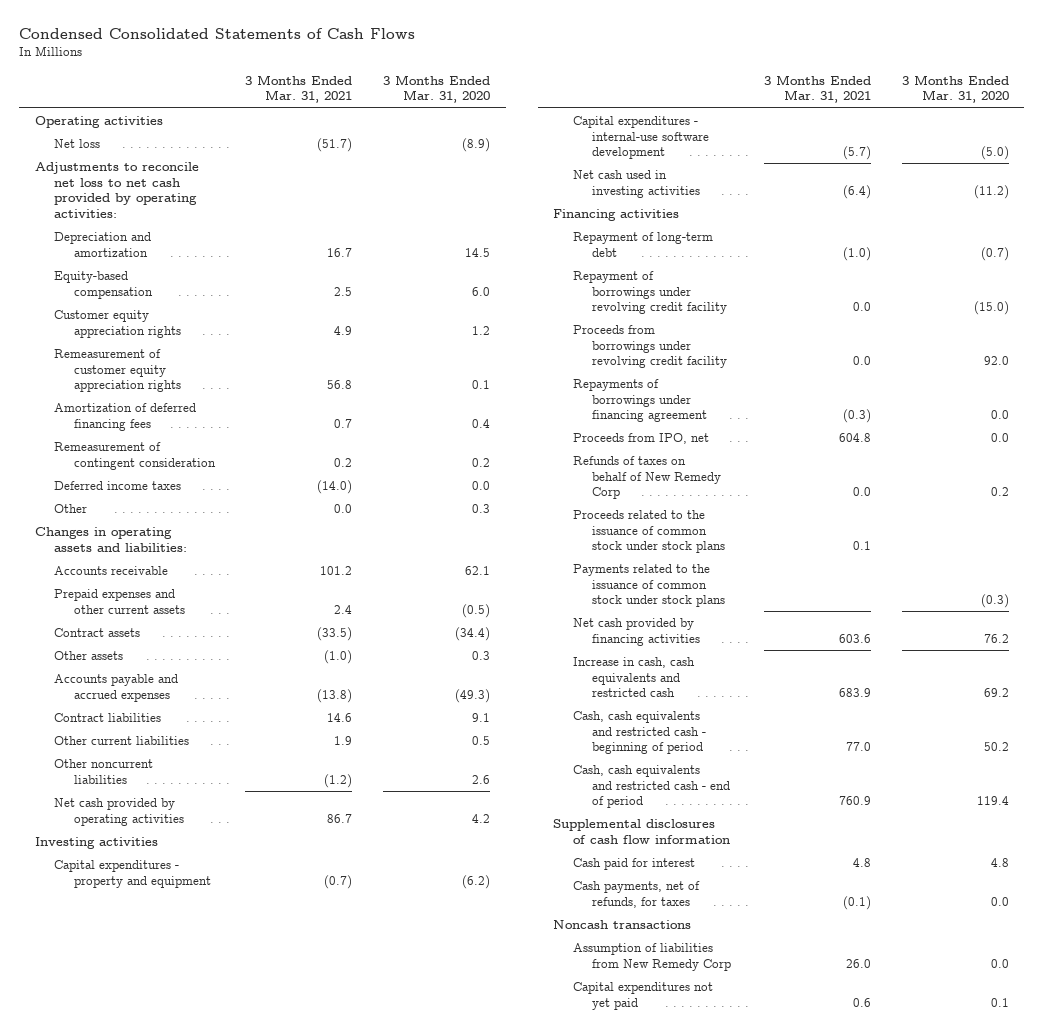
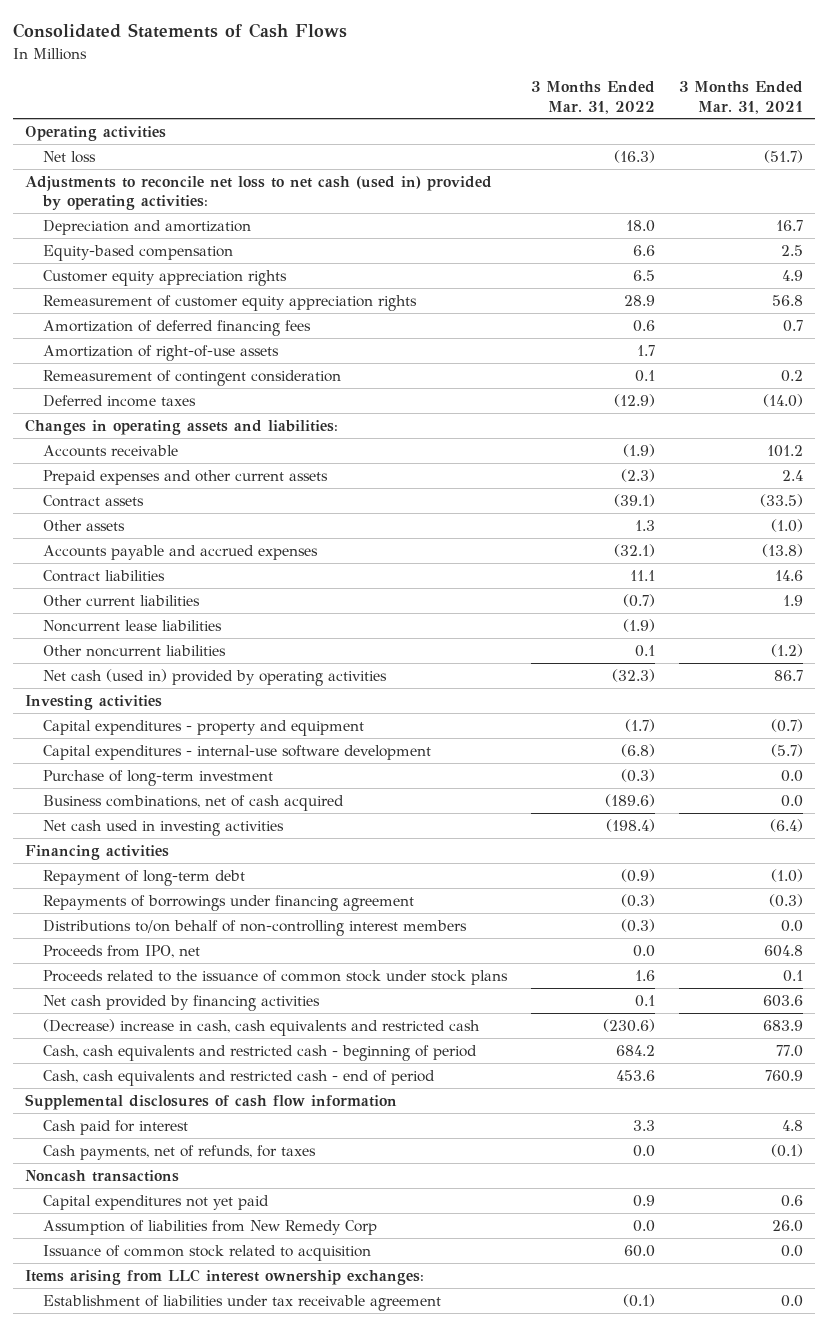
[19,27,416,39] Condensed Consolidated Statements of Cash Flows -> [13,23,348,39] Consolidated Statements of Cash Flows
[383,74,491,104] 3 Months Ended Mar. 31, 2020 -> none
none -> [531,80,656,114] 3 Months Ended Mar. 31, 2022
[34,162,199,218] Adjustments to reconcile net loss to net cash provided by operating activities: -> [25,175,493,211] Adjustments to reconcile net loss to net cash (used in) provided by operating activities:
none -> [43,344,280,361] Amortization of right-of-use assets
[54,504,88,514] Other -> none
none -> [43,619,223,632] Noncurrent lease liabilities
[54,798,184,826] Net cash provided by operating activities -> [43,668,388,686] Net cash (used in) provided by operating activities
none -> [43,769,274,786] Purchase of long-term investment
none -> [43,794,345,811] Business combinations, net of cash acquired
[572,271,728,315] Repayment of borrowings under revolving credit facility -> none
[572,325,728,369] Proceeds from borrowings under revolving credit facility -> none
none -> [43,919,468,936] Distributions to/on behalf of non-controlling interest members
[572,456,722,500] Refunds of taxes on behalf of New Remedy Corp -> none
[572,564,726,608] Payments related to the issuance of common stock under stock plans -> none
[572,657,695,698] Increase in cash, cash equivalents and restricted cash -> [43,1018,481,1036] (Decrease) increase in cash, cash equivalents and restricted cash
[572,943,732,971] Assumption of liabilities from New Remedy Corp -> [43,1219,378,1235] Assumption of liabilities from New Remedy Corp
none -> [43,1244,372,1261] Issuance of common stock related to acquisition
none -> [25,1268,425,1285] Items arising from LLC interest ownership exchanges:
none -> [43,1294,442,1311] Establishment of liabilities under tax receivable agreement

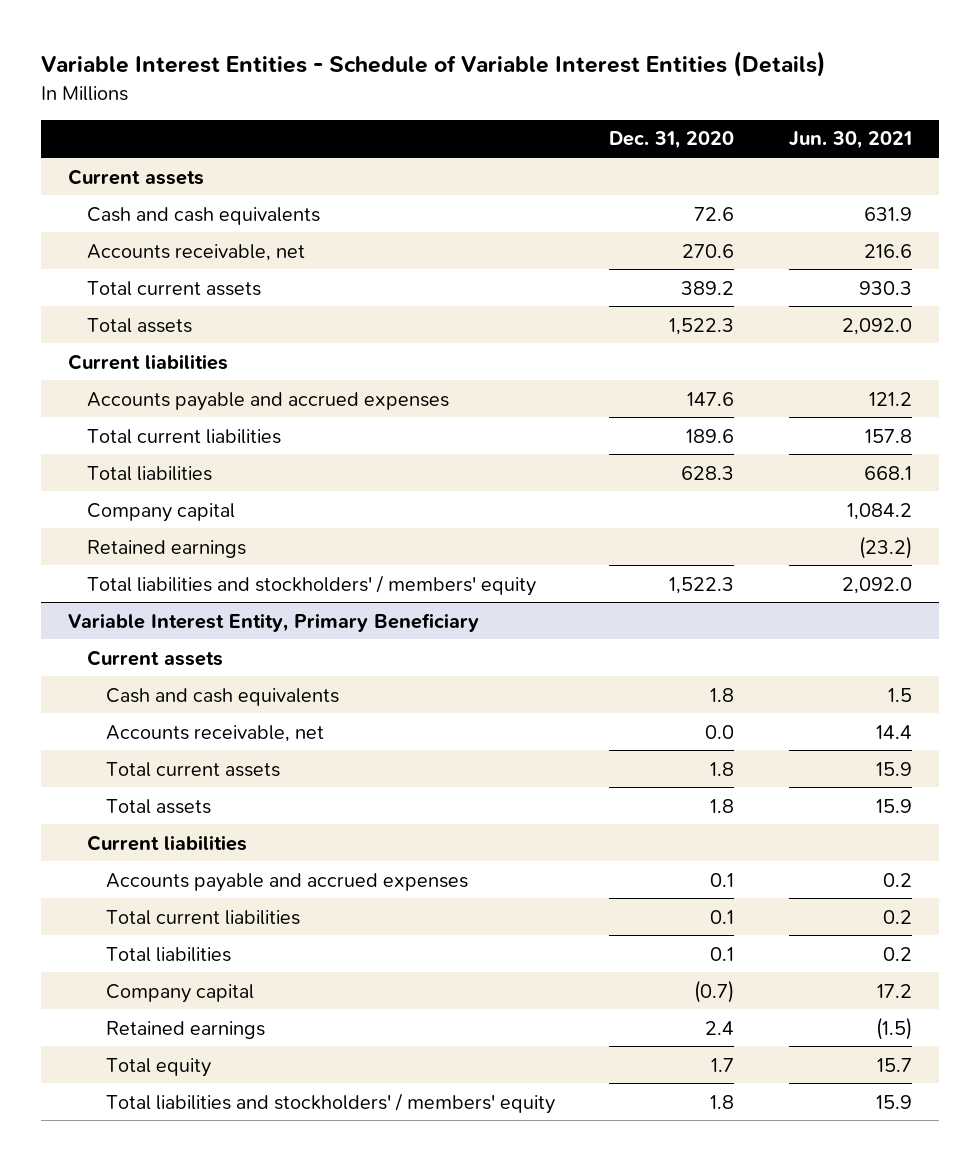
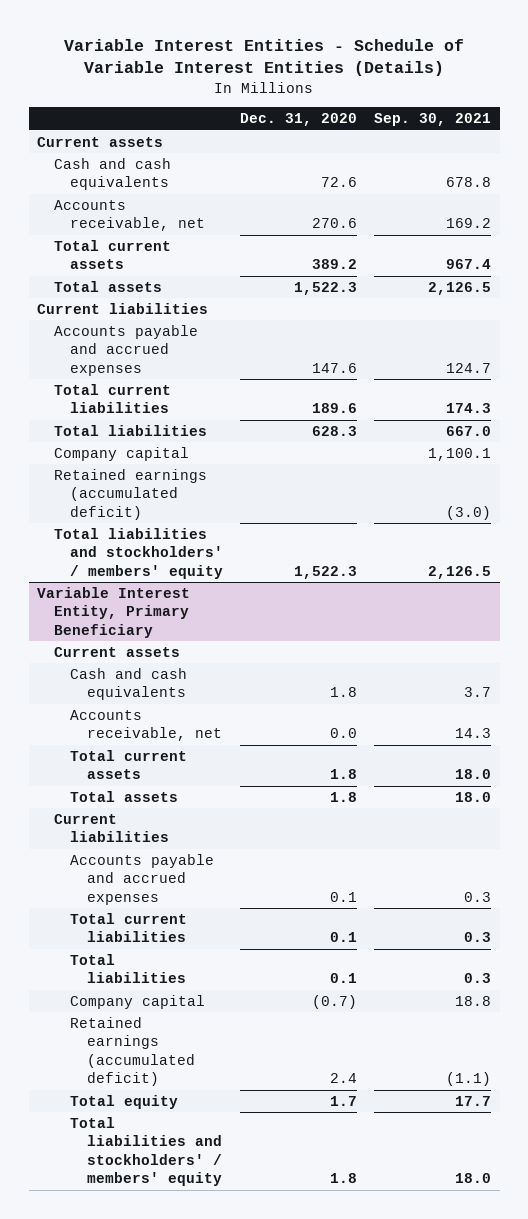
[788,131,912,150] Jun. 30, 2021 -> none
none -> [374,113,492,127] Sep. 30, 2021
[87,539,247,558] Retained earnings -> [53,468,207,520] Retained earnings (accumulated deficit)
[105,1020,265,1039] Retained earnings -> [70,1016,195,1087] Retained earnings (accumulated deficit)

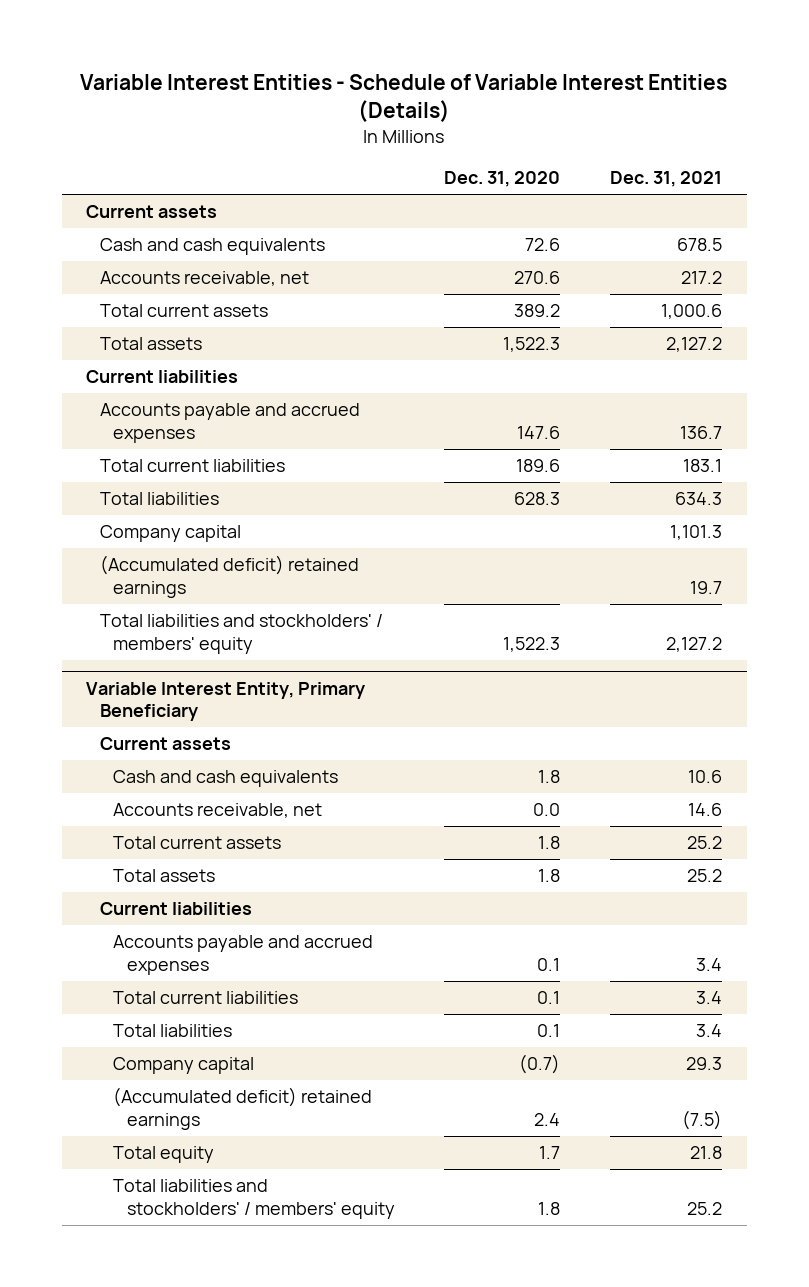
[374,113,492,127] Sep. 30, 2021 -> none
none -> [610,171,723,188] Dec. 31, 2021
[53,468,207,520] Retained earnings (accumulated deficit) -> [99,555,359,598] (Accumulated deficit) retained earnings
[70,1016,195,1087] Retained earnings (accumulated deficit) -> [113,1087,373,1130] (Accumulated deficit) retained earnings

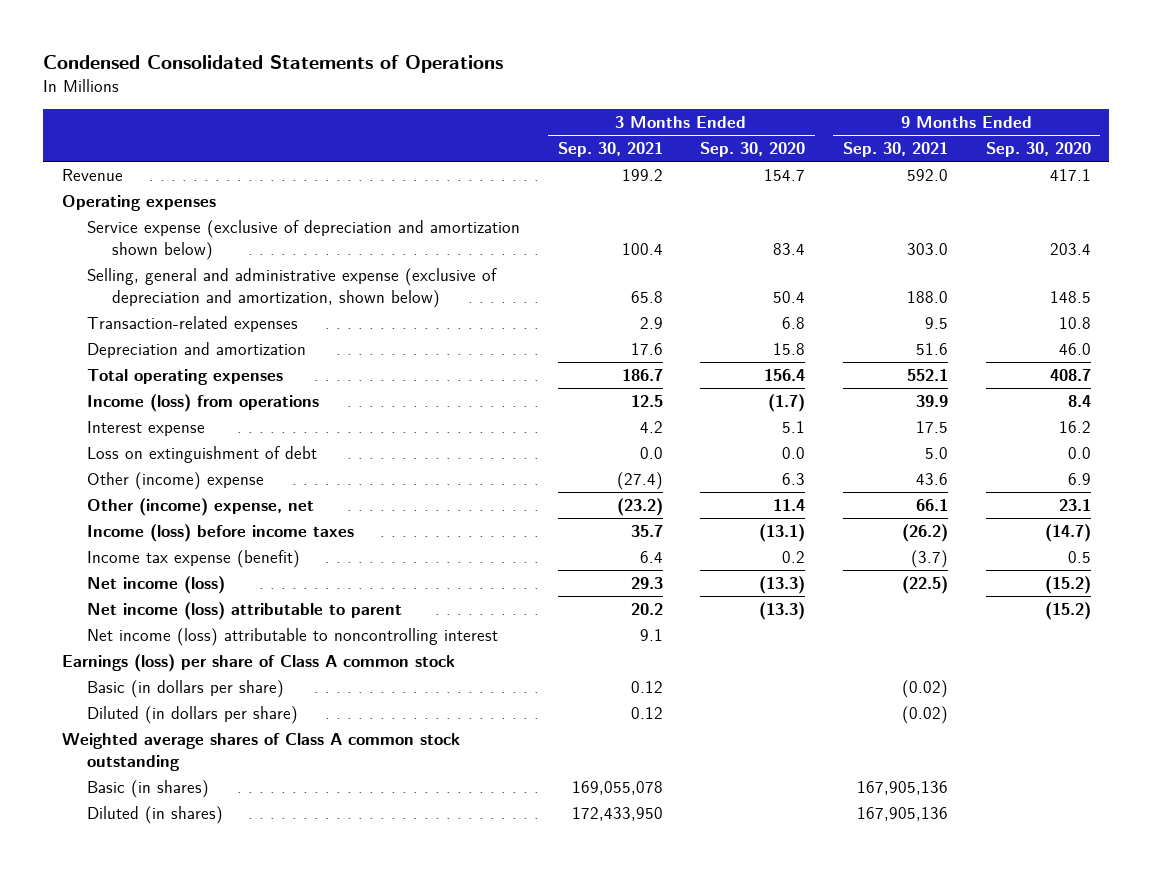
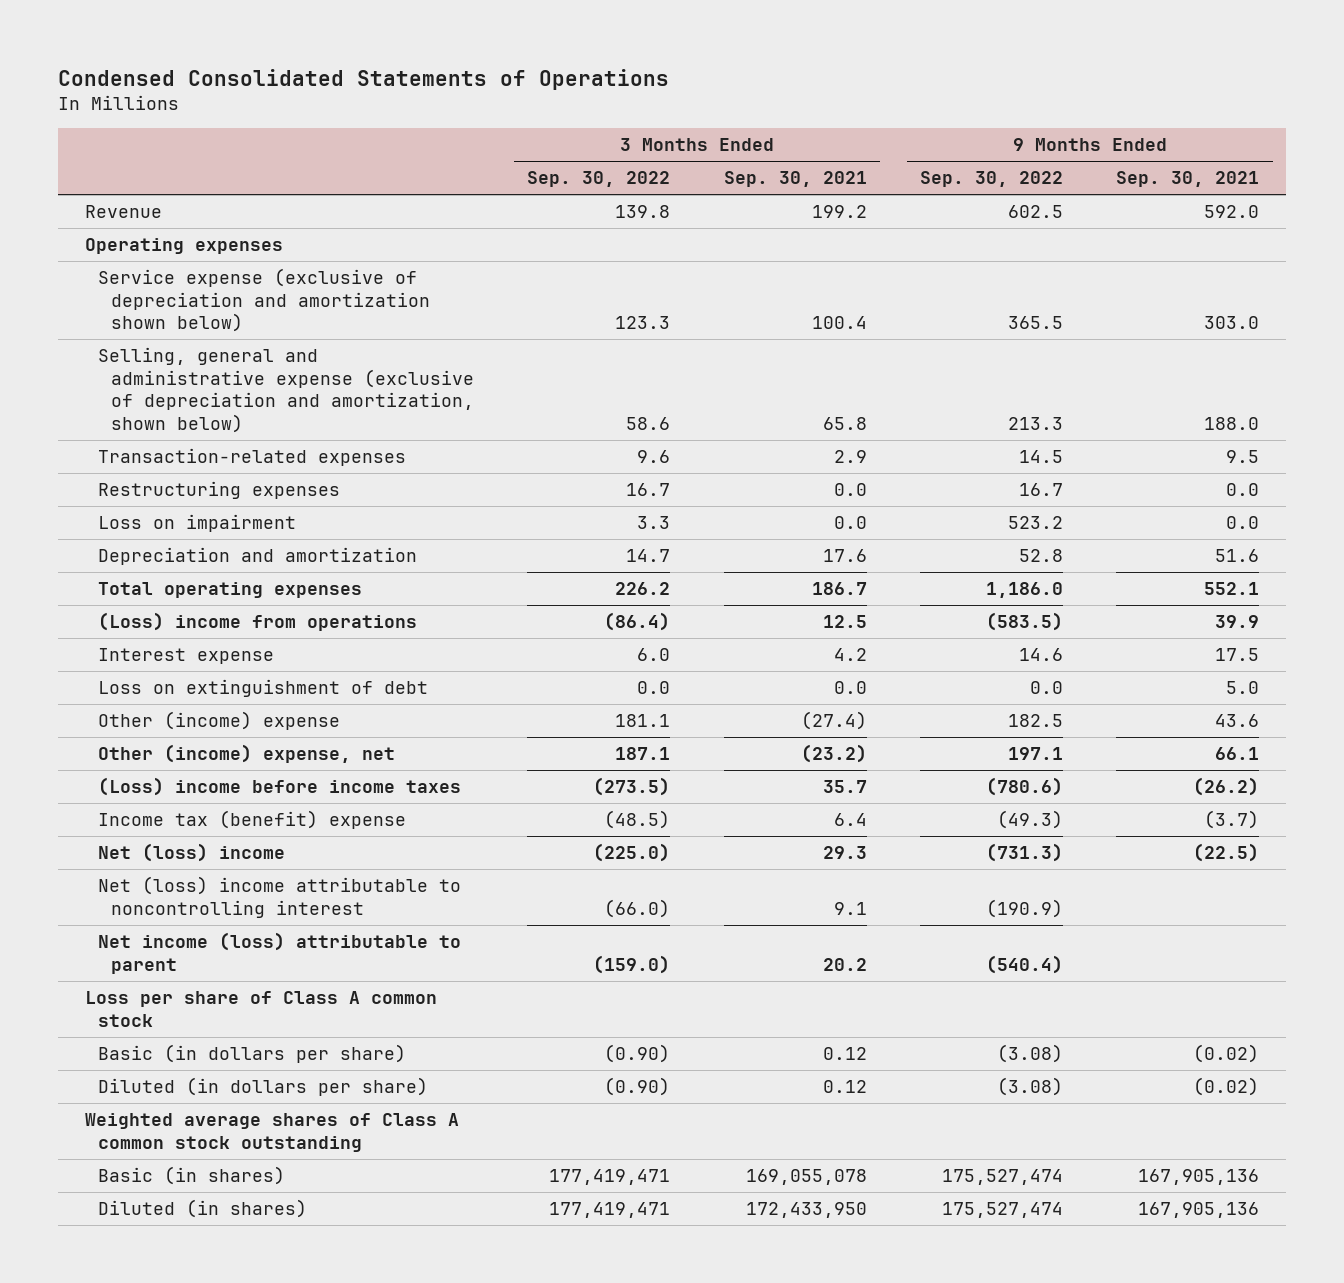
[700,142,806,158] Sep. 30, 2020 -> none
[985,142,1091,158] Sep. 30, 2020 -> none
none -> [527,171,671,188] Sep. 30, 2022
none -> [919,171,1063,188] Sep. 30, 2022
none -> [97,481,340,500] Restructuring expenses
none -> [97,514,296,533] Loss on impairment
[86,393,319,412] Income (loss) from operations -> [97,612,417,632] (Loss) income from operations
[86,523,354,542] Income (loss) before income taxes -> [97,777,461,797] (Loss) income before income taxes
[86,549,300,568] Income tax expense (benefit) -> [97,810,406,830] Income tax (benefit) expense
[86,575,225,594] Net income (loss) -> [97,843,285,863] Net (loss) income
none -> [97,876,461,918] Net (loss) income attributable to noncontrolling interest
[86,627,498,646] Net income (loss) attributable to noncontrolling interest -> none
[62,653,456,672] Earnings (loss) per share of Class A common stock -> [84,991,437,1027] Loss per share of Class A common stock

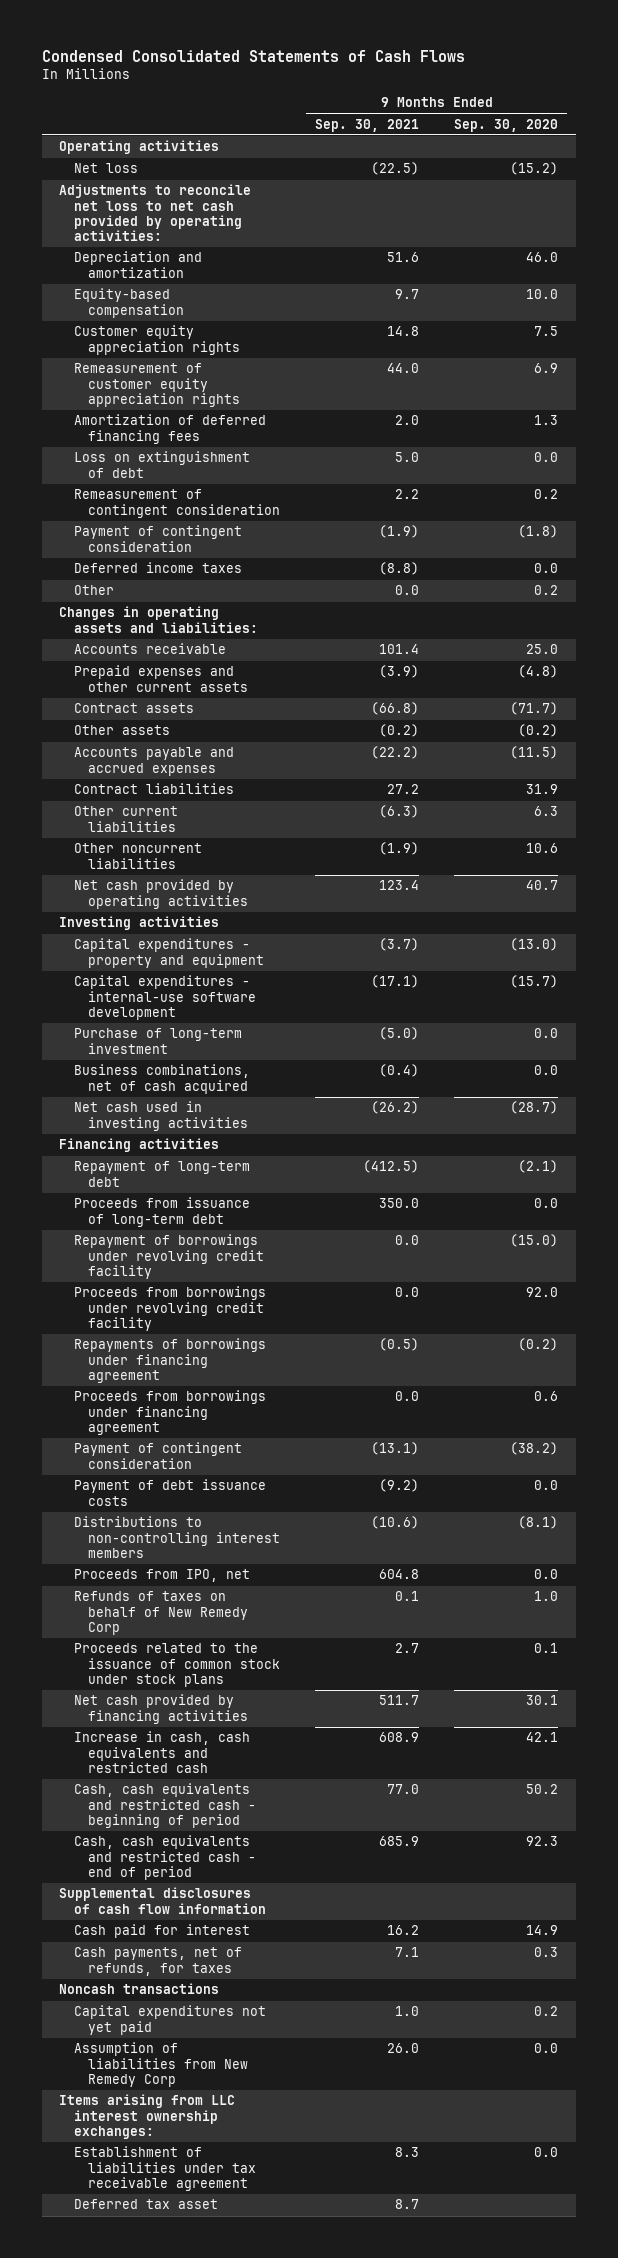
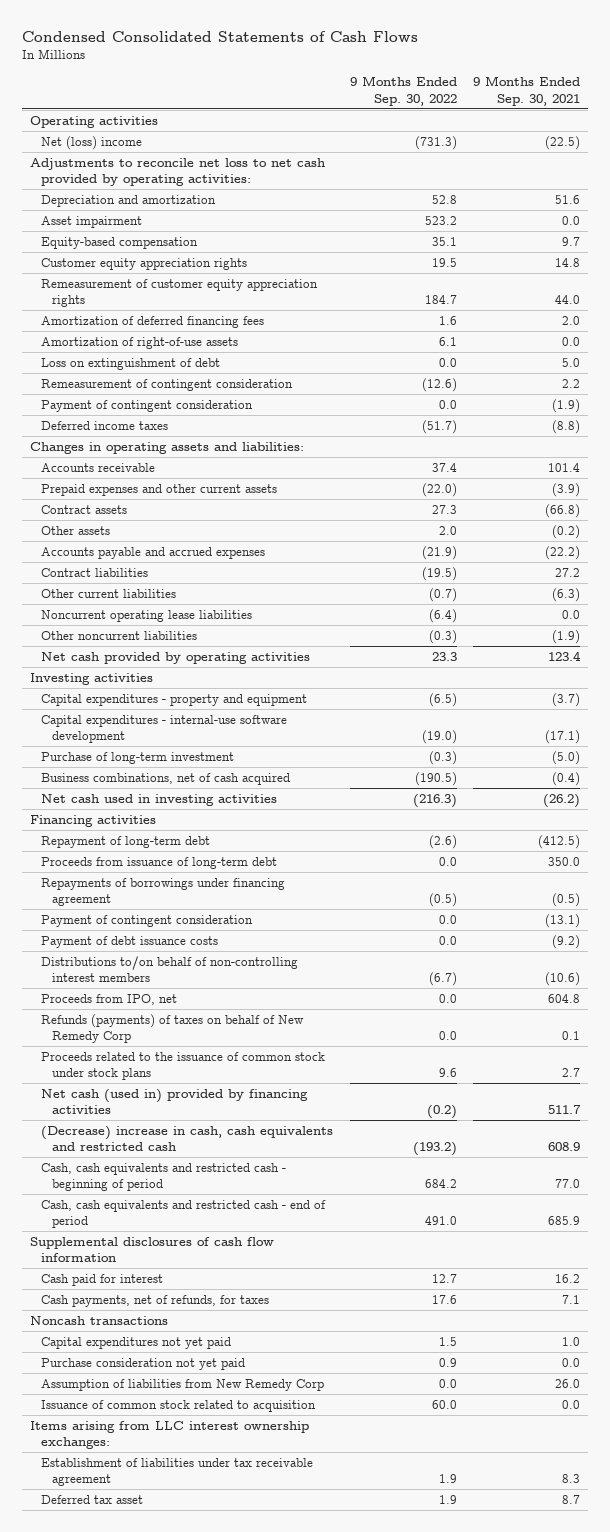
[454,118,559,132] Sep. 30, 2020 -> none
none -> [349,76,457,106] 9 Months Ended Sep. 30, 2022
[73,163,138,174] Net loss -> [41,135,143,150] Net (loss) income
none -> [41,215,143,228] Asset impairment
none -> [41,336,239,349] Amortization of right-of-use assets
[73,585,114,596] Other -> none
none -> [41,609,253,622] Noncurrent operating lease liabilities
[73,1234,264,1279] Repayment of borrowings under revolving credit facility -> none
[73,1286,266,1331] Proceeds from borrowings under revolving credit facility -> none
[73,1390,266,1435] Proceeds from borrowings under financing agreement -> none
[73,1516,280,1558] Distributions to non-controlling interest members -> [41,955,299,983] Distributions to/on behalf of non-controlling interest members
[73,1591,248,1635] Refunds of taxes on behalf of New Remedy Corp -> [41,1013,305,1044] Refunds (payments) of taxes on behalf of New Remedy Corp
[73,1694,248,1724] Net cash provided by financing activities -> [41,1088,309,1115] Net cash (used in) provided by financing activities
[73,1731,250,1773] Increase in cash, cash equivalents and restricted cash -> [41,1125,334,1152] (Decrease) increase in cash, cash equivalents and restricted cash
none -> [41,1357,246,1370] Purchase consideration not yet paid
none -> [41,1399,317,1412] Issuance of common stock related to acquisition

